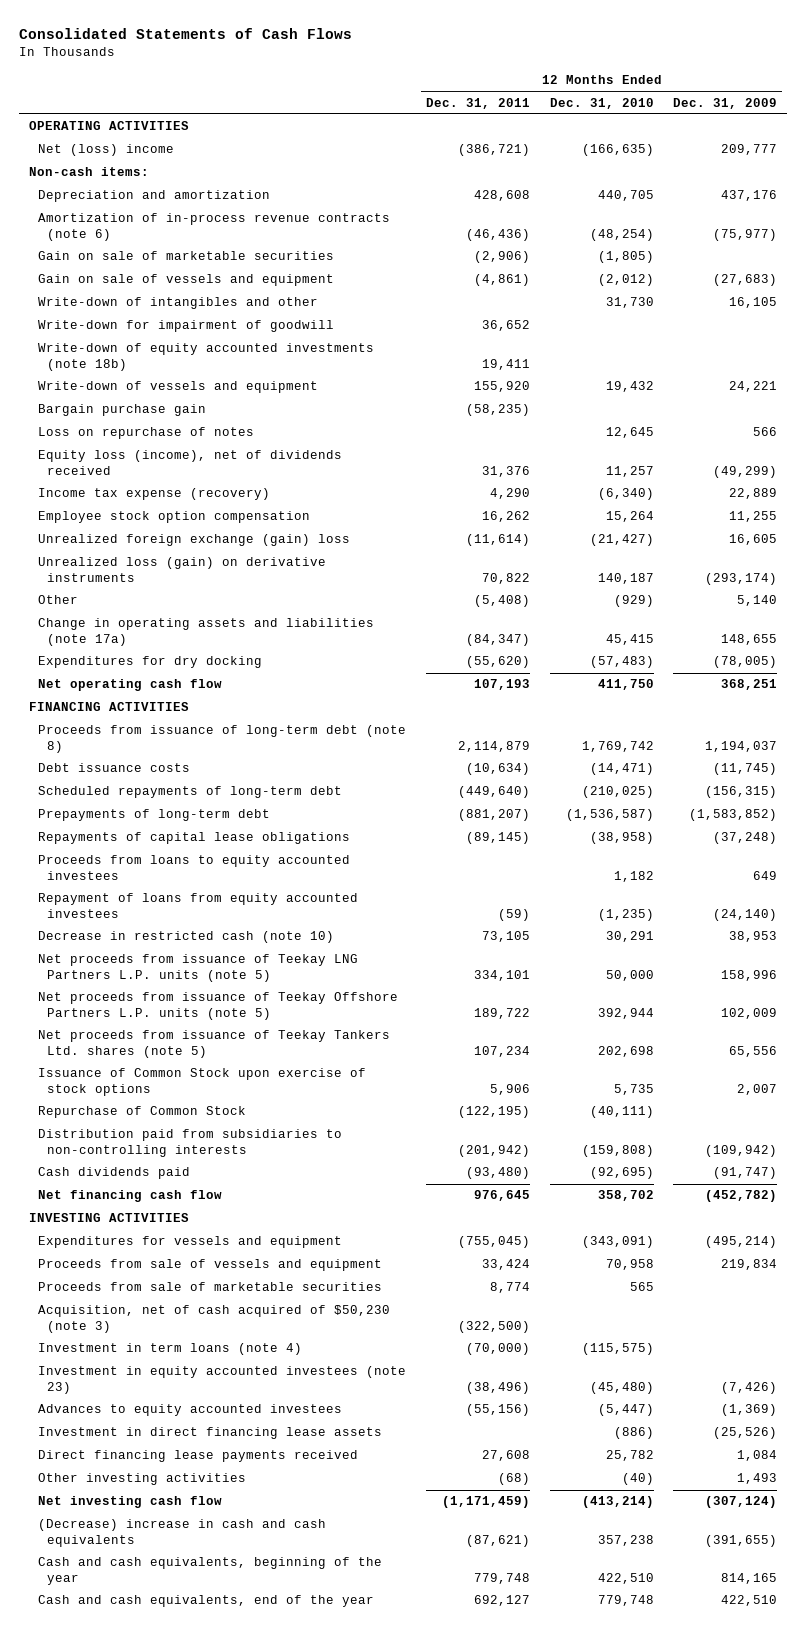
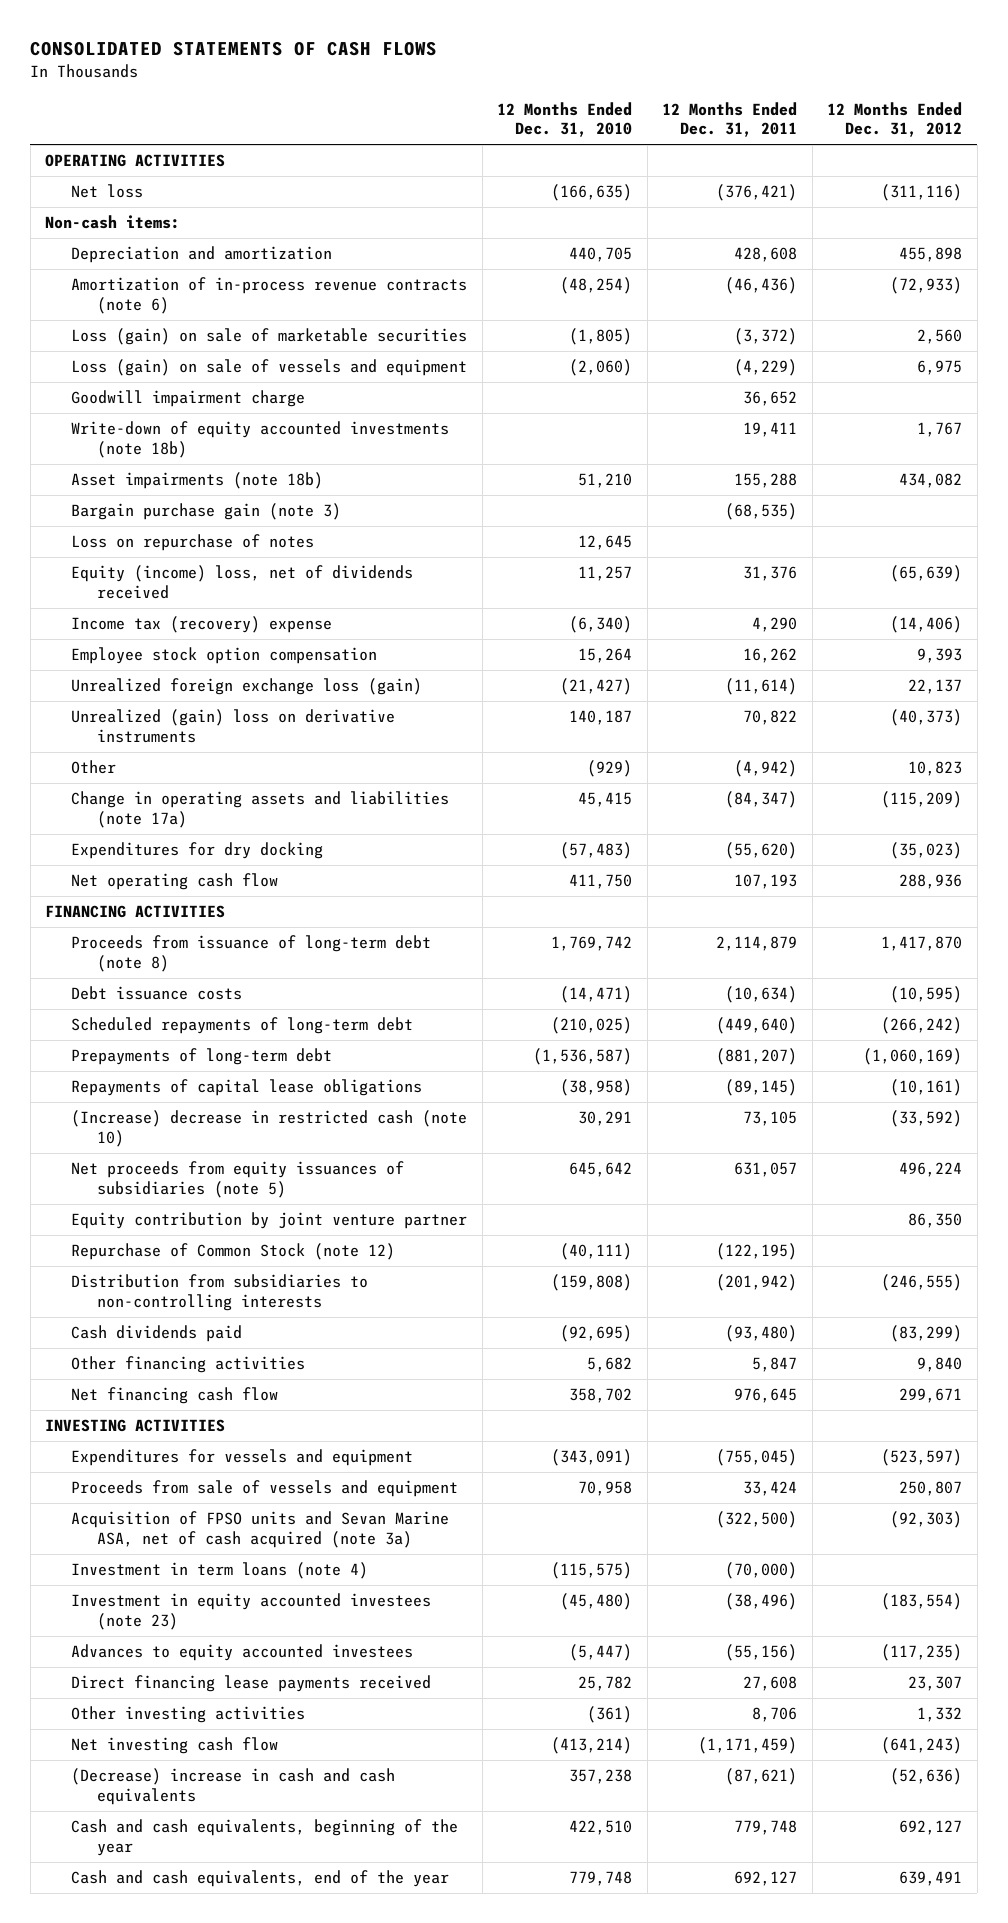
[19,27,353,39] Consolidated Statements of Cash Flows -> [30,41,438,57] CONSOLIDATED STATEMENTS OF CASH FLOWS
[673,97,778,109] Dec. 31, 2009 -> none
none -> [827,101,963,138] 12 Months Ended Dec. 31, 2012
[38,144,175,157] Net (loss) income -> [71,184,144,199] Net loss
[457,144,530,157] (386,721) -> [716,184,798,202] (376,421)
[38,297,319,310] Write-down of intangibles and other -> none
[38,251,335,261] Gain on sale of marketable securities -> [71,328,468,346] Loss (gain) on sale of marketable securities
[473,251,530,264] (2,906) -> [734,328,798,346] (3,372)
[38,274,335,287] Gain on sale of vessels and equipment -> [71,359,468,377] Loss (gain) on sale of vessels and equipment
[473,274,530,287] (4,861) -> [734,359,798,377] (4,229)
[597,274,654,287] (2,012) -> [569,359,633,377] (2,060)
[38,320,335,333] Write-down for impairment of goodwill -> [71,390,306,408] Goodwill impairment charge
[38,381,319,394] Write-down of vessels and equipment -> none
none -> [71,472,324,490] Asset impairments (note 18b)
[38,404,207,417] Bargain purchase gain -> [71,503,342,521] Bargain purchase gain (note 3)
[465,404,530,417] (58,235) -> [725,503,798,521] (68,535)
[38,450,343,476] Equity loss (income), net of dividends received -> [71,565,414,599] Equity (income) loss, net of dividends received
[38,488,271,501] Income tax expense (recovery) -> [71,616,333,634] Income tax (recovery) expense
[38,534,351,547] Unrealized foreign exchange (gain) loss -> [71,678,423,696] Unrealized foreign exchange loss (gain)
[38,557,327,583] Unrealized loss (gain) on derivative instruments -> [71,709,396,743] Unrealized (gain) loss on derivative instruments
[473,595,530,608] (5,408) -> [734,760,798,778] (4,942)
[38,855,351,881] Proceeds from loans to equity accounted investees -> none
[38,893,359,919] Repayment of loans from equity accounted investees -> none
[38,954,359,983] Net proceeds from issuance of Teekay LNG Partners L.P. units (note 5) -> none
[38,992,399,1021] Net proceeds from issuance of Teekay Offshore Partners L.P. units (note 5) -> none
[38,1030,391,1059] Net proceeds from issuance of Teekay Tankers Ltd. shares (note 5) -> none
[38,1068,367,1097] Issuance of Common Stock upon exercise of stock options -> none
[38,931,335,944] Decrease in restricted cash (note 10) -> [71,1110,468,1147] (Increase) decrease in restricted cash (note 10)
none -> [71,1161,405,1198] Net proceeds from equity issuances of subsidiaries (note 5)
none -> [71,1212,468,1230] Equity contribution by joint venture partner
[38,1106,247,1119] Repurchase of Common Stock -> [71,1243,396,1261] Repurchase of Common Stock (note 12)
[38,1129,343,1158] Distribution paid from subsidiaries to non-controlling interests -> [71,1274,369,1311] Distribution from subsidiaries to non-controlling interests
none -> [71,1356,306,1374] Other financing activities
[38,1282,383,1292] Proceeds from sale of marketable securities -> none
[38,1305,391,1334] Acquisition, net of cash acquired of $50,230 (note 3) -> [71,1511,450,1548] Acquisition of FPSO units and Sevan Marine ASA, net of cash acquired (note 3a)
[38,1427,383,1440] Investment in direct financing lease assets -> none
[497,1473,530,1486] (68) -> [752,1707,798,1723] 8,706
[621,1473,654,1486] (40) -> [587,1706,633,1724] (361)

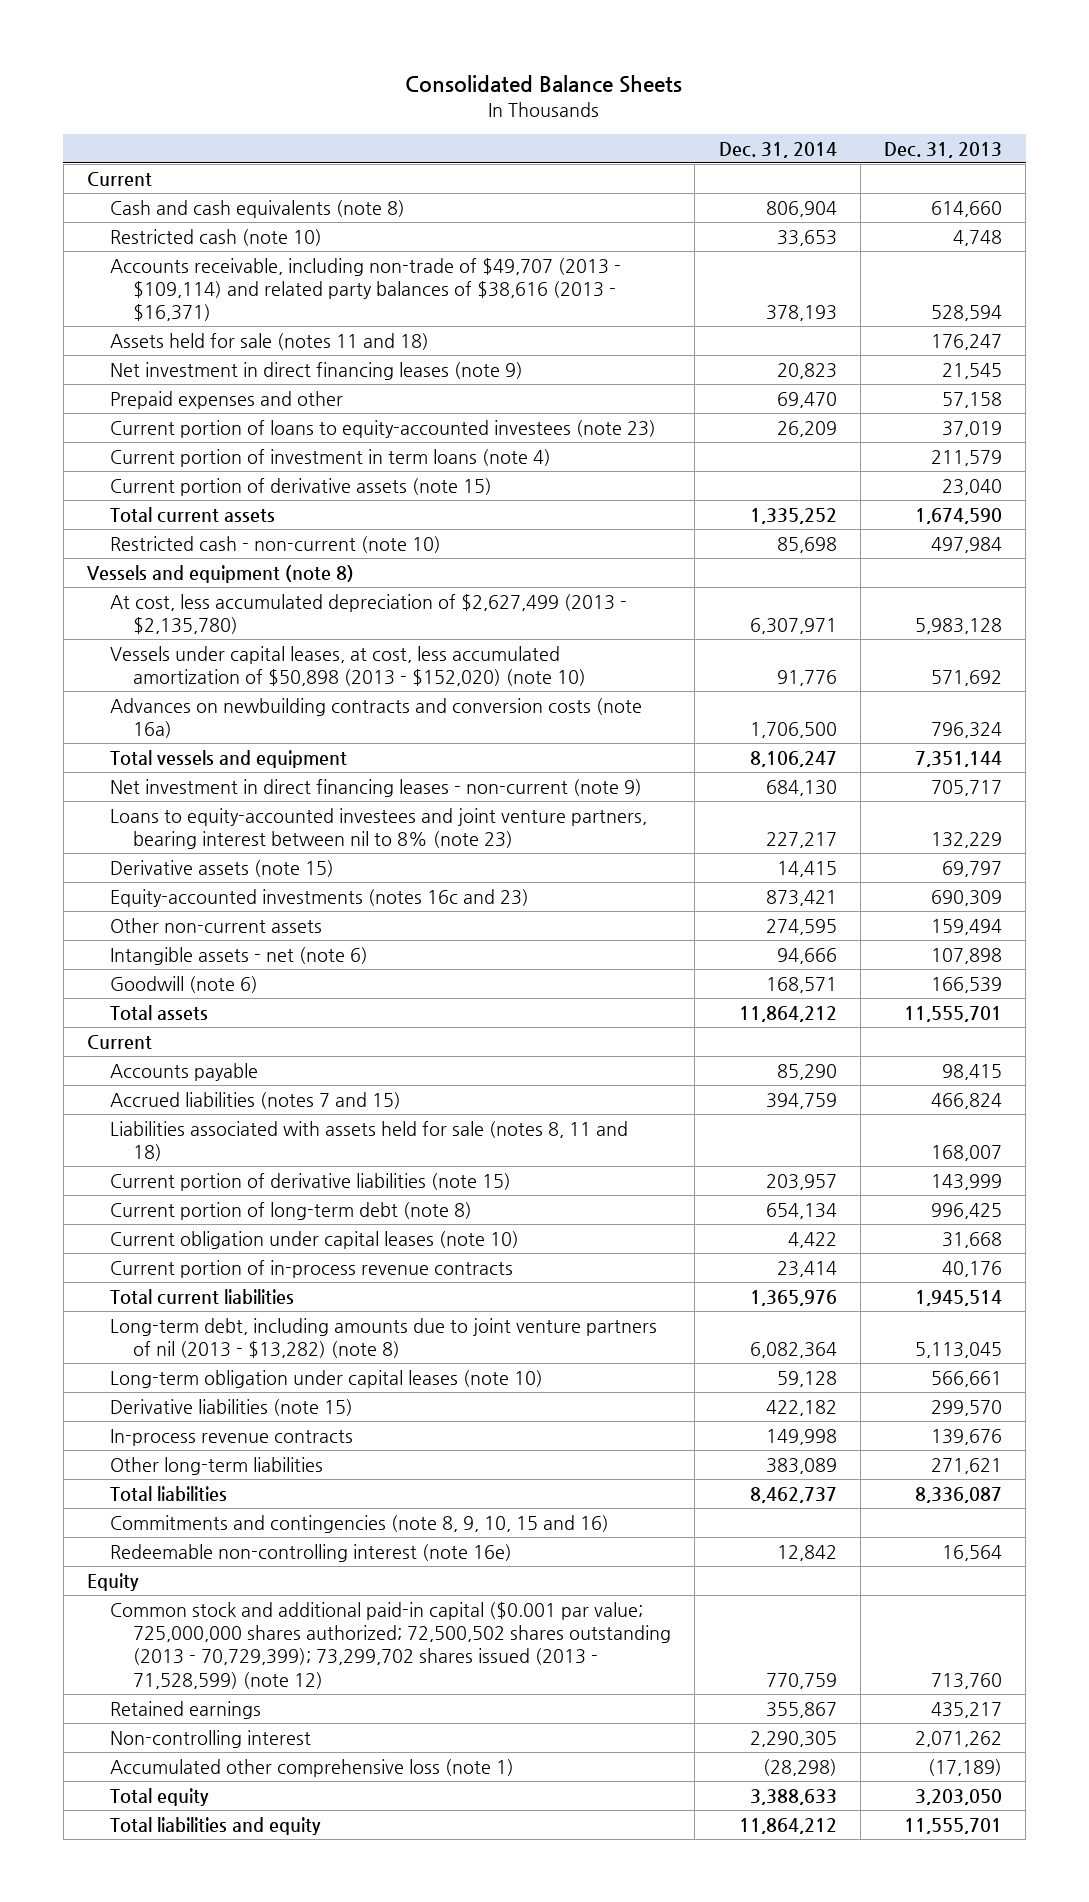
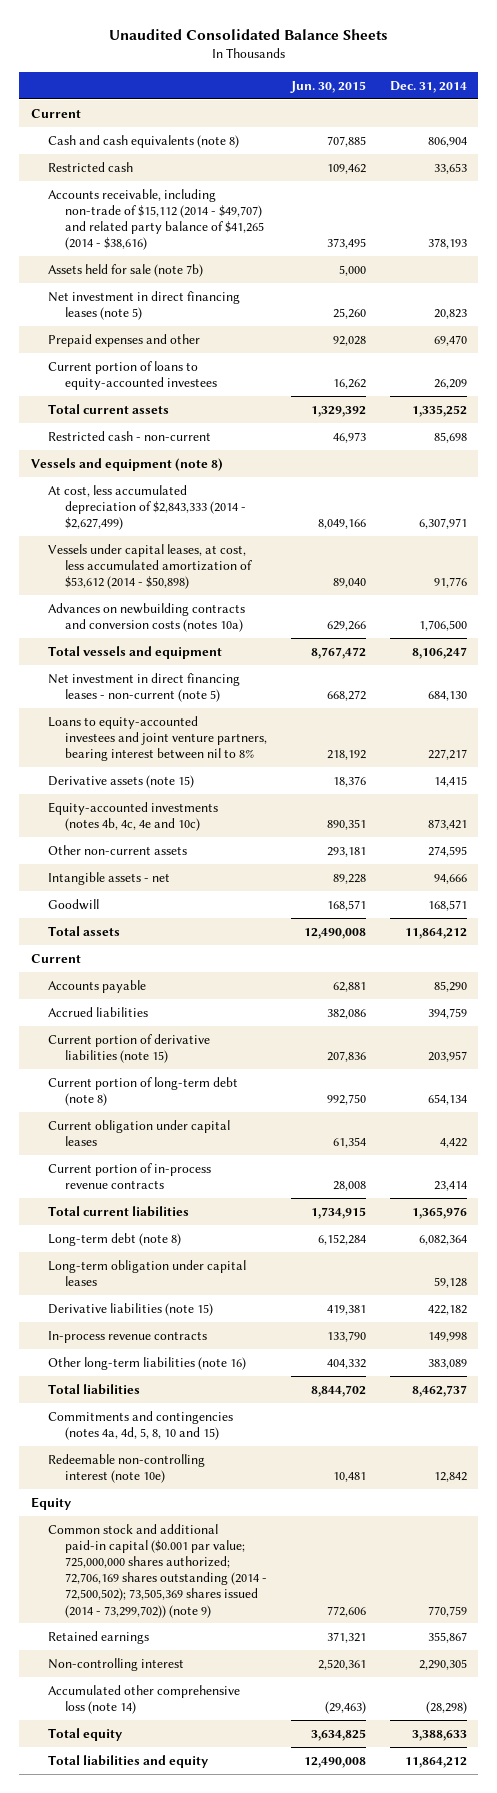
[405,75,683,94] Consolidated Balance Sheets -> [108,29,388,41] Unaudited Consolidated Balance Sheets
[884,141,1003,158] Dec. 31, 2013 -> none
none -> [290,80,367,93] Jun. 30, 2015
[110,228,323,246] Restricted cash (note 10) -> [48,161,134,172] Restricted cash
[110,257,622,322] Accounts receivable, including non-trade of $49,707 (2013 - $109,114) and related party balances of $38,616 (2013 - $16,371) -> [48,188,265,251] Accounts receivable, including non-trade of $15,112 (2014 - $49,707) and related party balance of $41,265 (2014 - $38,616)
[110,332,430,350] Assets held for sale (notes 11 and 18) -> [48,263,204,277] Assets held for sale (note 7b)
[110,361,524,380] Net investment in direct financing leases (note 9) -> [48,290,241,320] Net investment in direct financing leases (note 5)
[110,448,552,467] Current portion of investment in term loans (note 4) -> none
[110,477,493,496] Current portion of derivative assets (note 15) -> none
[110,419,657,438] Current portion of loans to equity-accounted investees (note 23) -> [48,360,218,390] Current portion of loans to equity-accounted investees
[110,535,442,553] Restricted cash - non-current (note 10) -> [48,430,212,441] Restricted cash - non-current
[110,593,628,635] At cost, less accumulated depreciation of $2,627,499 (2013 - $2,135,780) -> [48,484,247,531] At cost, less accumulated depreciation of $2,843,333 (2014 - $2,627,499)
[110,645,587,687] Vessels under capital leases, at cost, less accumulated amortization of $50,898 (2013 - $152,020) (note 10) -> [48,543,253,590] Vessels under capital leases, at cost, less accumulated amortization of $53,612 (2014 - $50,898)
[110,697,643,739] Advances on newbuilding contracts and conversion costs (note 16a) -> [48,602,246,632] Advances on newbuilding contracts and conversion costs (notes 10a)
[110,778,643,797] Net investment in direct financing leases - non-current (note 9) -> [48,672,241,702] Net investment in direct financing leases - non-current (note 5)
[110,807,648,850] Loans to equity-accounted investees and joint venture partners, bearing interest between nil to 8% (note 23) -> [48,715,268,762] Loans to equity-accounted investees and joint venture partners, bearing interest between nil to 8%
[110,888,530,907] Equity-accounted investments (notes 16c and 23) -> [48,801,219,831] Equity-accounted investments (notes 4b, 4c, 4e and 10c)
[110,946,369,965] Intangible assets - net (note 6) -> [48,871,171,885] Intangible assets - net
[110,975,259,993] Goodwill (note 6) -> [48,898,100,910] Goodwill
[110,1120,629,1162] Liabilities associated with assets held for sale (notes 8, 11 and 18) -> none
[110,1091,402,1109] Accrued liabilities (notes 7 and 15) -> [48,1006,149,1017] Accrued liabilities
[110,1230,520,1249] Current obligation under capital leases (note 10) -> [48,1119,231,1146] Current obligation under capital leases
[110,1317,658,1359] Long-term debt, including amounts due to joint venture partners of nil (2013 - $13,282) (note 8) -> [48,1232,182,1246] Long-term debt (note 8)
[110,1369,544,1388] Long-term obligation under capital leases (note 10) -> [48,1259,247,1286] Long-term obligation under capital leases
[110,1456,324,1475] Other long-term liabilities -> [48,1356,247,1370] Other long-term liabilities (note 16)
[110,1514,610,1533] Commitments and contingencies (note 8, 9, 10, 15 and 16) -> [48,1410,234,1440] Commitments and contingencies (notes 4a, 4d, 5, 8, 10 and 15)
[110,1543,513,1562] Redeemable non-controlling interest (note 16e) -> [48,1453,206,1483] Redeemable non-controlling interest (note 10e)
[110,1601,672,1689] Common stock and additional paid-in capital ($0.001 par value; 725,000,000 shares authorized; 72,500,502 shares outstanding (2013 - 70,729,399); 73,299,702 shares issued (2013 - 71,528,599) (note 12) -> [48,1523,268,1618] Common stock and additional paid-in capital ($0.001 par value; 725,000,000 shares authorized; 72,706,169 shares outstanding (2014 - 72,500,502); 73,505,369 shares issued (2014 - 73,299,702)) (note 9)
[110,1758,515,1777] Accumulated other comprehensive loss (note 1) -> [48,1684,241,1714] Accumulated other comprehensive loss (note 14)

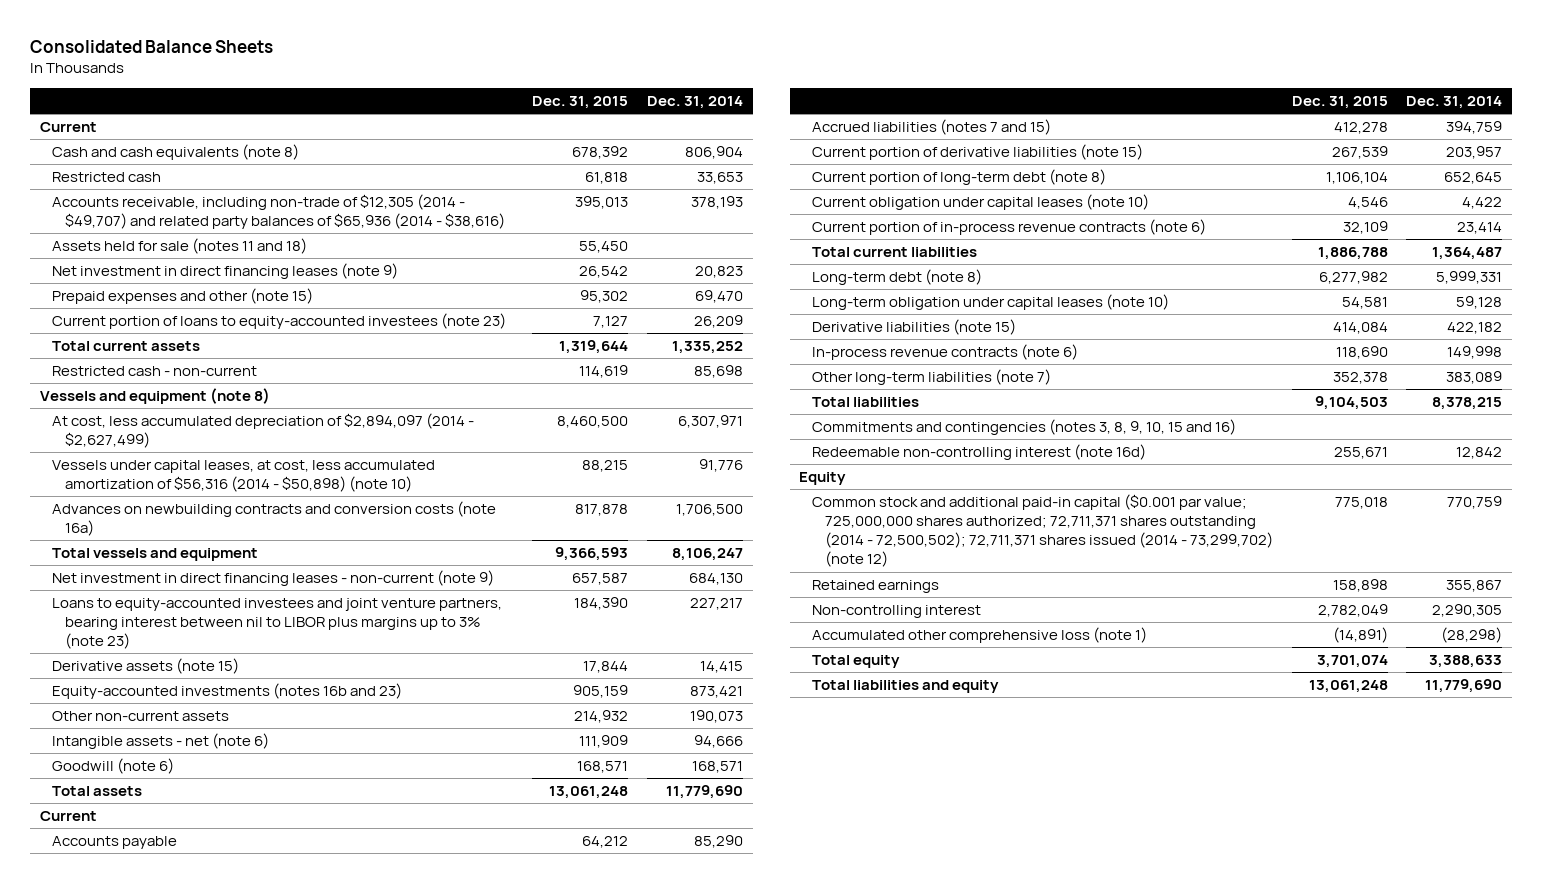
[108,29,388,41] Unaudited Consolidated Balance Sheets -> [30,40,274,54] Consolidated Balance Sheets
[290,80,367,93] Jun. 30, 2015 -> none
none -> [532,95,629,109] Dec. 31, 2015
[48,188,265,251] Accounts receivable, including non-trade of $15,112 (2014 - $49,707) and related party balance of $41,265 (2014 - $38,616) -> [52,194,506,230] Accounts receivable, including non-trade of $12,305 (2014 - $49,707) and related party balances of $65,936 (2014 - $38,616)
[48,263,204,277] Assets held for sale (note 7b) -> [52,238,308,255] Assets held for sale (notes 11 and 18)
[48,290,241,320] Net investment in direct financing leases (note 5) -> [52,263,399,280] Net investment in direct financing leases (note 9)
[48,333,201,347] Prepaid expenses and other -> [52,288,314,305] Prepaid expenses and other (note 15)
[48,360,218,390] Current portion of loans to equity-accounted investees -> [52,313,507,330] Current portion of loans to equity-accounted investees (note 23)
[48,484,247,531] At cost, less accumulated depreciation of $2,843,333 (2014 - $2,627,499) -> [52,413,475,449] At cost, less accumulated depreciation of $2,894,097 (2014 - $2,627,499)
[48,543,253,590] Vessels under capital leases, at cost, less accumulated amortization of $53,612 (2014 - $50,898) -> [52,460,436,493] Vessels under capital leases, at cost, less accumulated amortization of $56,316 (2014 - $50,898) (note 10)
[48,602,246,632] Advances on newbuilding contracts and conversion costs (notes 10a) -> [52,501,497,537] Advances on newbuilding contracts and conversion costs (note 16a)
[48,672,241,702] Net investment in direct financing leases - non-current (note 5) -> [52,570,495,587] Net investment in direct financing leases - non-current (note 9)
[48,715,268,762] Loans to equity-accounted investees and joint venture partners, bearing interest between nil to 8% -> [52,598,503,650] Loans to equity-accounted investees and joint venture partners, bearing interest between nil to LIBOR plus margins up to 3% (note 23)
[48,801,219,831] Equity-accounted investments (notes 4b, 4c, 4e and 10c) -> [52,683,403,700] Equity-accounted investments (notes 16b and 23)
[427,845,467,857] 274,595 -> [690,710,744,724] 190,073
[48,871,171,885] Intangible assets - net -> [52,733,270,750] Intangible assets - net (note 6)
[48,898,100,910] Goodwill -> [52,758,175,775] Goodwill (note 6)
[404,927,467,939] 11,864,212 -> [666,785,744,800] 11,779,690
[48,1006,149,1017] Accrued liabilities -> [811,119,1051,136] Accrued liabilities (notes 7 and 15)
[427,1093,467,1105] 654,134 -> [1444,172,1503,185] 652,645
[48,1119,231,1146] Current obligation under capital leases -> [811,194,1149,211] Current obligation under capital leases (note 10)
[48,1162,212,1189] Current portion of in-process revenue contracts -> [811,219,1206,236] Current portion of in-process revenue contracts (note 6)
[411,1206,467,1219] 1,365,976 -> [1432,247,1503,261] 1,364,487
[418,1234,467,1245] 6,082,364 -> [1436,271,1503,285] 5,999,331
[48,1259,247,1286] Long-term obligation under capital leases -> [811,294,1169,311] Long-term obligation under capital leases (note 10)
[48,1330,208,1343] In-process revenue contracts -> [811,344,1078,361] In-process revenue contracts (note 6)
[48,1356,247,1370] Other long-term liabilities (note 16) -> [811,369,1051,386] Other long-term liabilities (note 7)
[411,1384,467,1397] 8,462,737 -> [1432,397,1503,411] 8,378,215
[48,1410,234,1440] Commitments and contingencies (notes 4a, 4d, 5, 8, 10 and 15) -> [811,419,1236,436] Commitments and contingencies (notes 3, 8, 9, 10, 15 and 16)
[48,1453,206,1483] Redeemable non-controlling interest (note 10e) -> [811,444,1146,461] Redeemable non-controlling interest (note 16d)
[48,1523,268,1618] Common stock and additional paid-in capital ($0.001 par value; 725,000,000 shares authorized; 72,706,169 shares outstanding (2014 - 72,500,502); 73,505,369 shares issued (2014 - 73,299,702)) (note 9) -> [811,494,1273,568] Common stock and additional paid-in capital ($0.001 par value; 725,000,000 shares authorized; 72,711,371 shares outstanding (2014 - 72,500,502); 72,711,371 shares issued (2014 - 73,299,702) (note 12)
[48,1684,241,1714] Accumulated other comprehensive loss (note 14) -> [811,627,1147,644] Accumulated other comprehensive loss (note 1)
[404,1756,467,1768] 11,864,212 -> [1425,679,1503,694] 11,779,690

